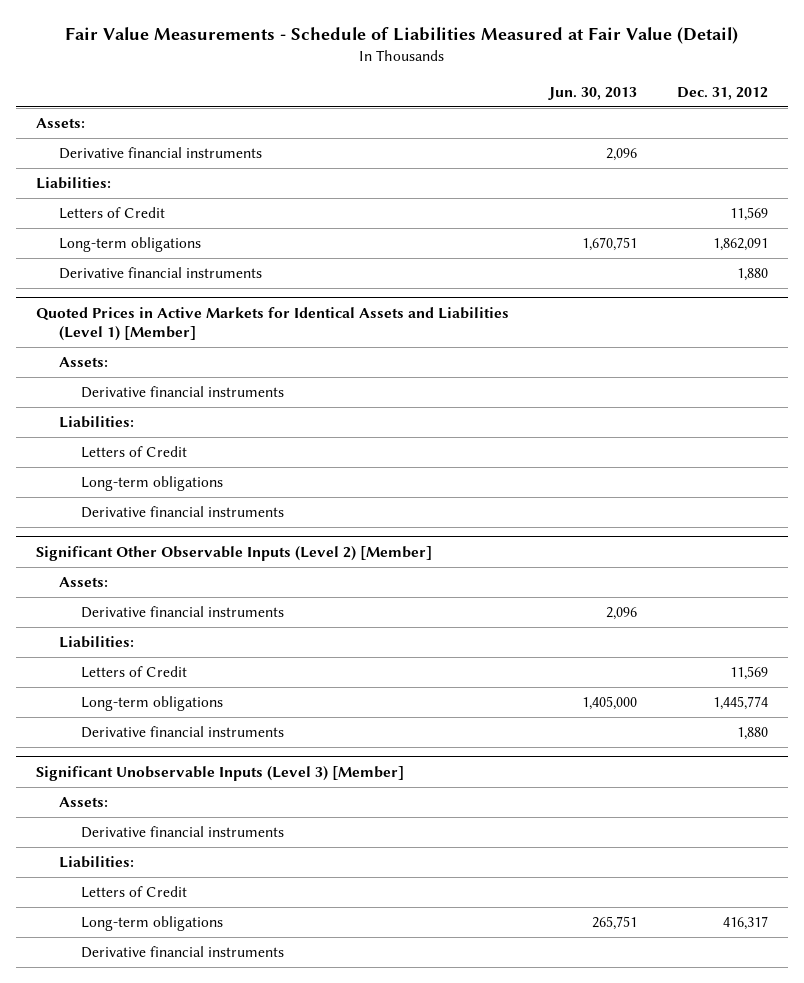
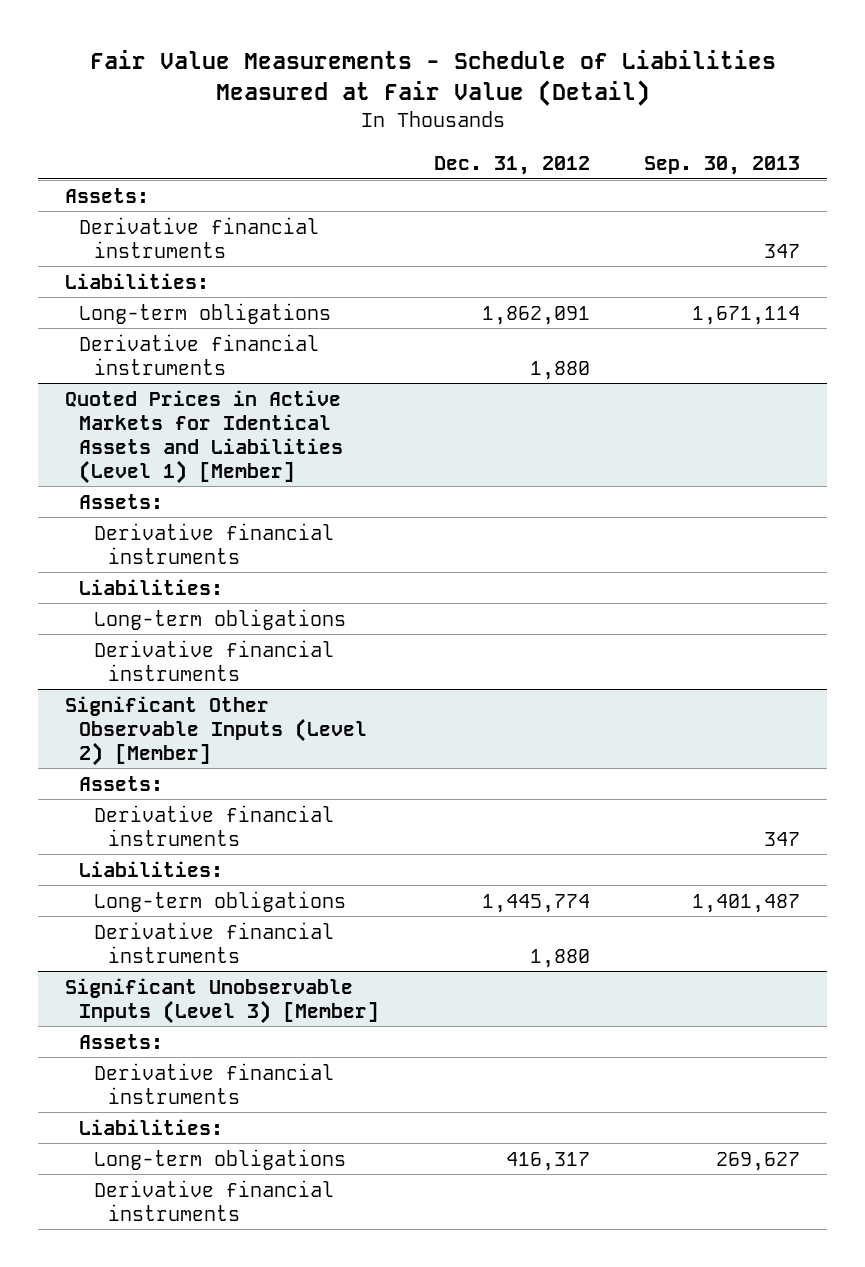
[547,86,637,100] Jun. 30, 2013 -> none
none -> [644,156,801,176] Sep. 30, 2013
[58,207,165,220] Letters of Credit -> none
[81,446,188,459] Letters of Credit -> none
[81,666,188,679] Letters of Credit -> none
[81,886,188,899] Letters of Credit -> none

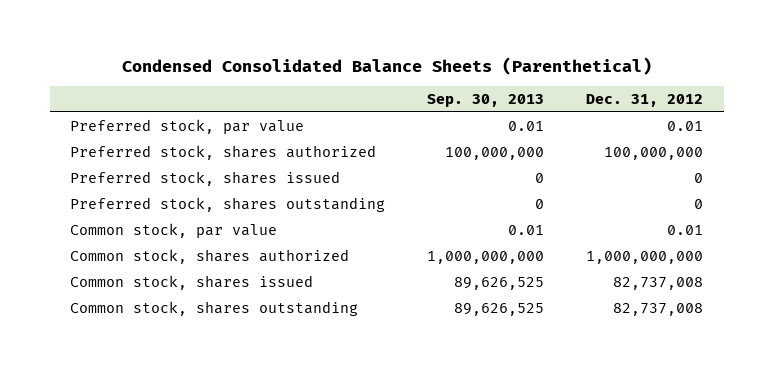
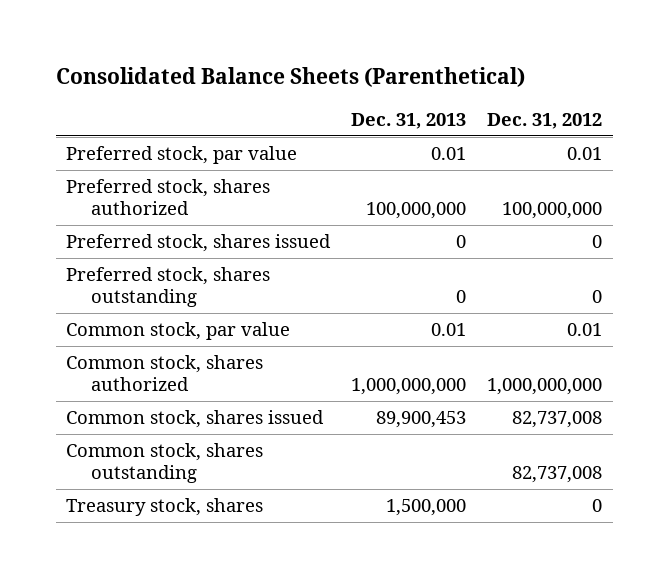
[121,56,652,75] Condensed Consolidated Balance Sheets (Parenthetical) -> [55,67,525,88] Consolidated Balance Sheets (Parenthetical)
[427,93,545,107] Sep. 30, 2013 -> none
none -> [351,112,467,129] Dec. 31, 2013
none -> [66,498,264,517] Treasury stock, shares

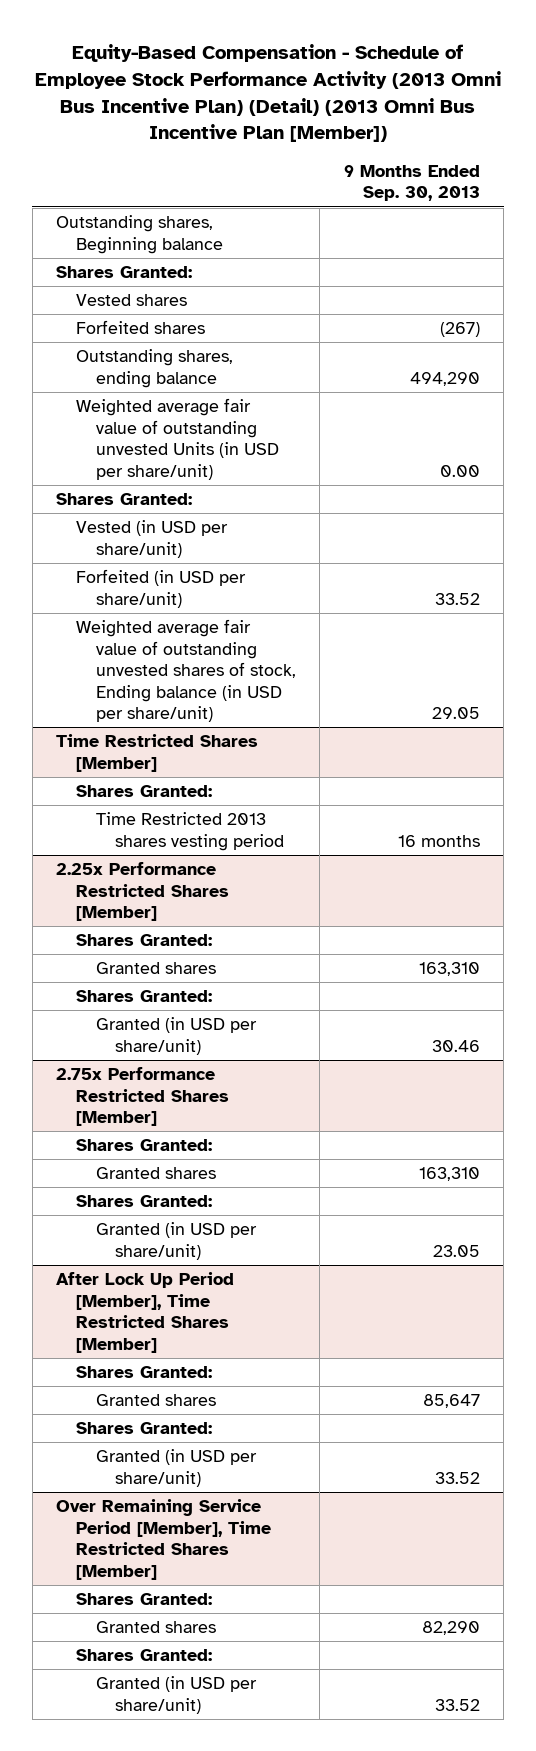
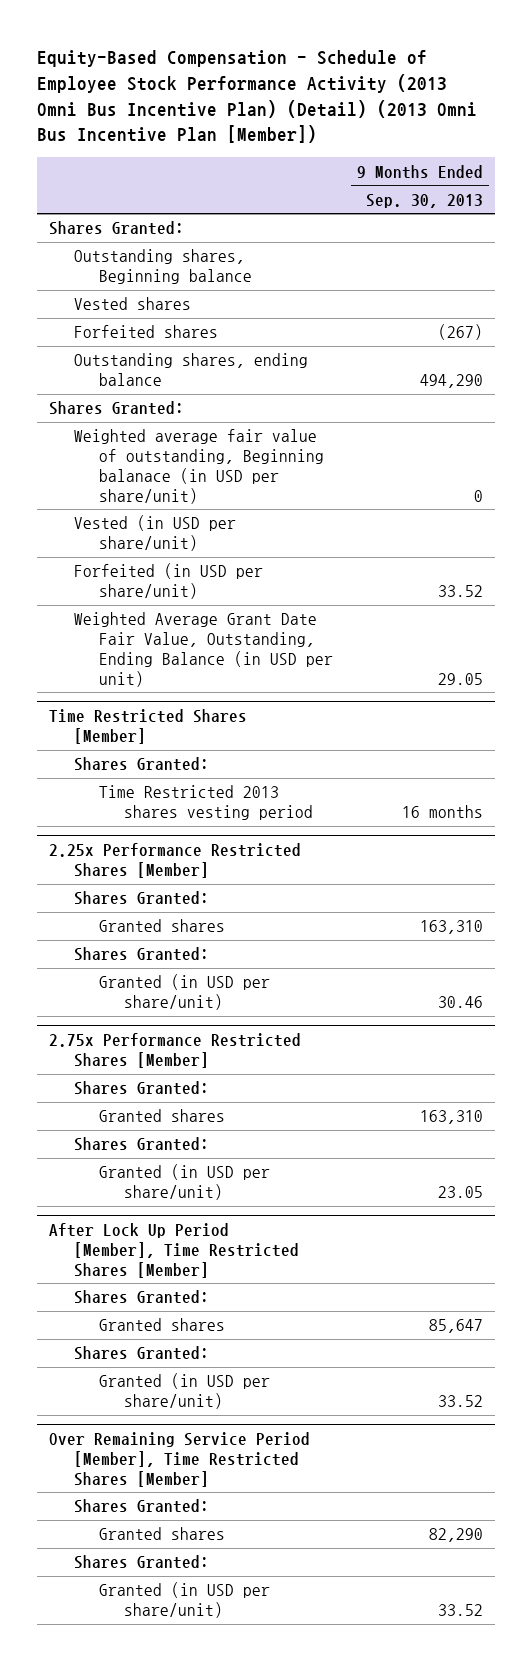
[56,215,223,254] Outstanding shares, Beginning balance -> [73,249,253,285] Outstanding shares, Beginning balance
[75,398,279,480] Weighted average fair value of outstanding unvested Units (in USD per share/unit) -> none
none -> [73,429,325,504] Weighted average fair value of outstanding, Beginning balanace (in USD per share/unit)
[75,619,296,723] Weighted average fair value of outstanding unvested shares of stock, Ending balance (in USD per share/unit) -> [73,612,334,687] Weighted Average Grant Date Fair Value, Outstanding, Ending Balance (in USD per unit)

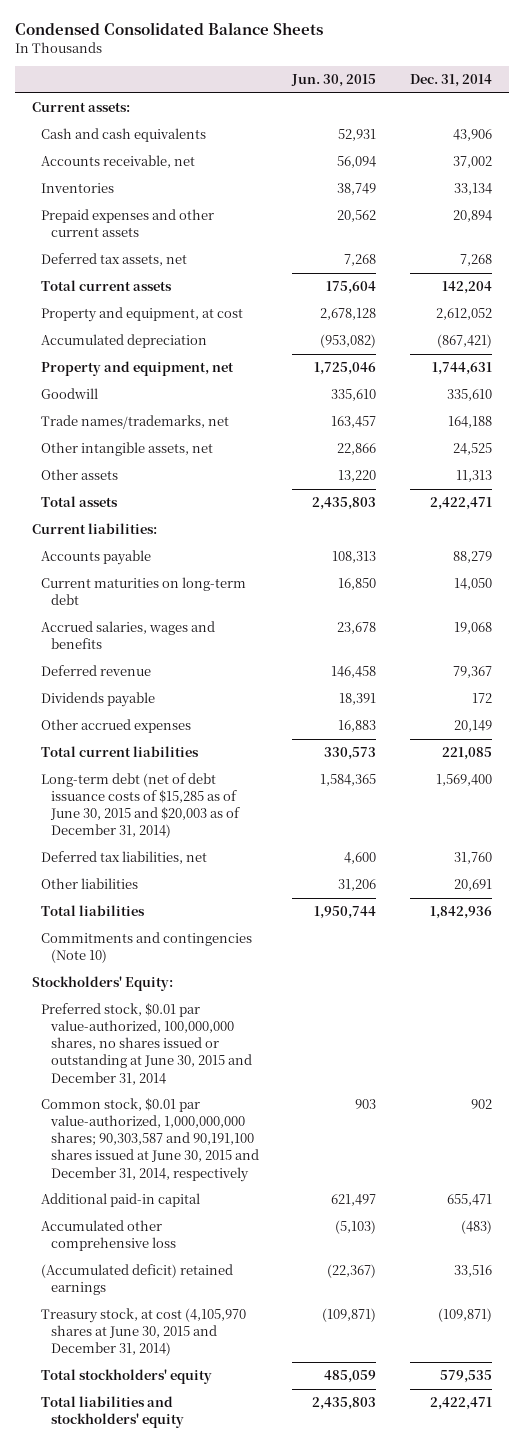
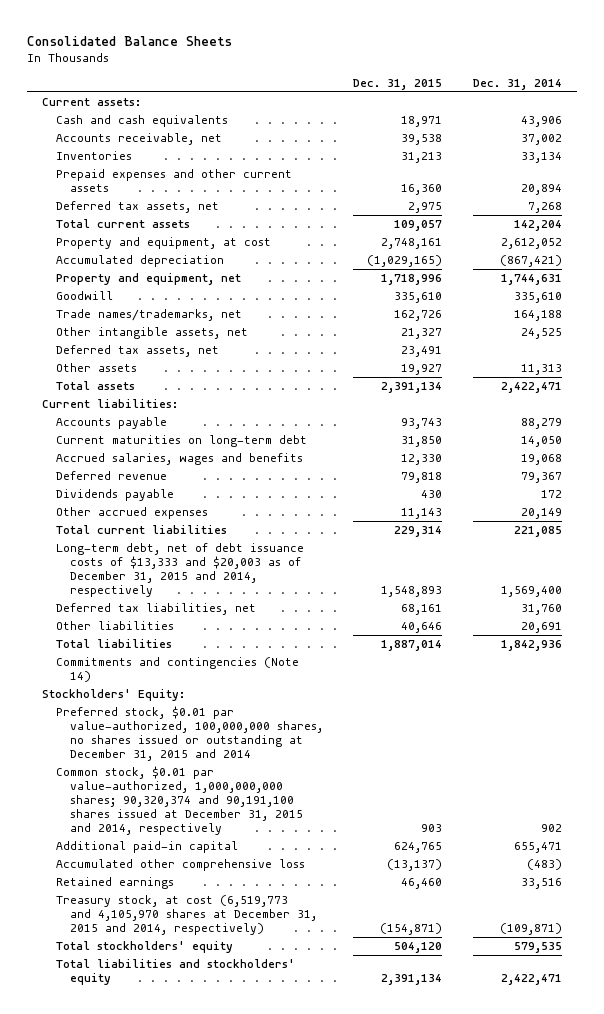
[14,22,323,36] Condensed Consolidated Balance Sheets -> [27,35,233,46] Consolidated Balance Sheets
[291,74,377,88] Jun. 30, 2015 -> none
none -> [353,78,443,90] Dec. 31, 2015
none -> [56,345,220,358] Deferred tax assets, net
[41,773,240,839] Long-term debt (net of debt issuance costs of $15,285 as of June 30, 2015 and $20,003 as of December 31, 2014) -> [56,543,305,597] Long-term debt, net of debt issuance costs of $13,333 and $20,003 as of December 31, 2015 and 2014, respectively
[41,932,253,964] Commitments and contingencies (Note 10) -> [56,657,300,683] Commitments and contingencies (Note 14)
[41,1003,252,1085] Preferred stock, $0.01 par value-authorized, 100,000,000 shares, no shares issued or outstanding at June 30, 2015 and December 31, 2014 -> [56,706,323,761] Preferred stock, $0.01 par value-authorized, 100,000,000 shares, no shares issued or outstanding at December 31, 2015 and 2014
[41,1098,259,1182] Common stock, $0.01 par value-authorized, 1,000,000,000 shares; 90,303,587 and 90,191,100 shares issued at June 30, 2015 and December 31, 2014, respectively -> [56,766,303,835] Common stock, $0.01 par value-authorized, 1,000,000,000 shares; 90,320,374 and 90,191,100 shares issued at December 31, 2015 and 2014, respectively
[41,1264,234,1296] (Accumulated deficit) retained earnings -> [56,877,175,890] Retained earnings
[41,1308,247,1357] Treasury stock, at cost (4,105,970 shares at June 30, 2015 and December 31, 2014) -> [56,895,317,935] Treasury stock, at cost (6,519,773 and 4,105,970 shares at December 31, 2015 and 2014, respectively)

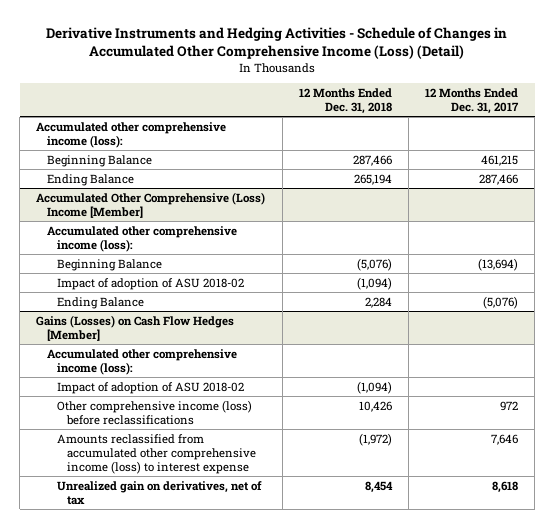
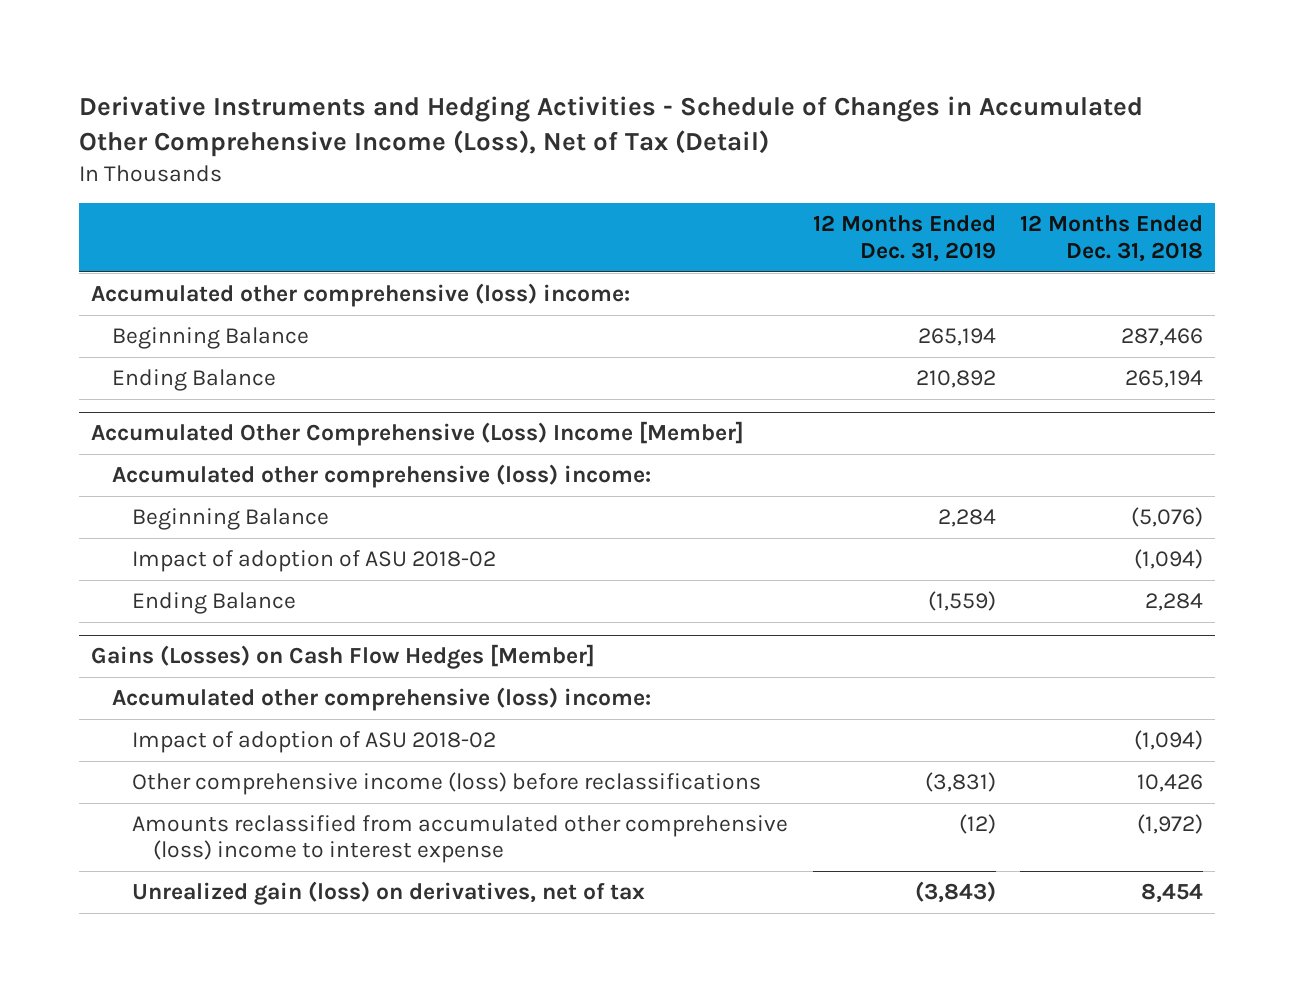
[46,26,508,59] Derivative Instruments and Hedging Activities - Schedule of Changes in Accumulated Other Comprehensive Income (Loss) (Detail) -> [79,95,1144,157] Derivative Instruments and Hedging Activities - Schedule of Changes in Accumulated Other Comprehensive Income (Loss), Net of Tax (Detail)
[425,88,520,114] 12 Months Ended Dec. 31, 2017 -> none
none -> [812,215,996,262] 12 Months Ended Dec. 31, 2019
[36,121,227,148] Accumulated other comprehensive income (loss): -> [91,283,631,308] Accumulated other comprehensive (loss) income:
[46,225,237,252] Accumulated other comprehensive income (loss): -> [111,464,651,489] Accumulated other comprehensive (loss) income:
[46,348,237,375] Accumulated other comprehensive income (loss): -> [111,687,651,712] Accumulated other comprehensive (loss) income:
[56,433,256,474] Amounts reclassified from accumulated other comprehensive income (loss) to interest expense -> [132,815,789,864] Amounts reclassified from accumulated other comprehensive (loss) income to interest expense
[56,480,262,505] Unrealized gain on derivatives, net of tax -> [132,881,646,906] Unrealized gain (loss) on derivatives, net of tax

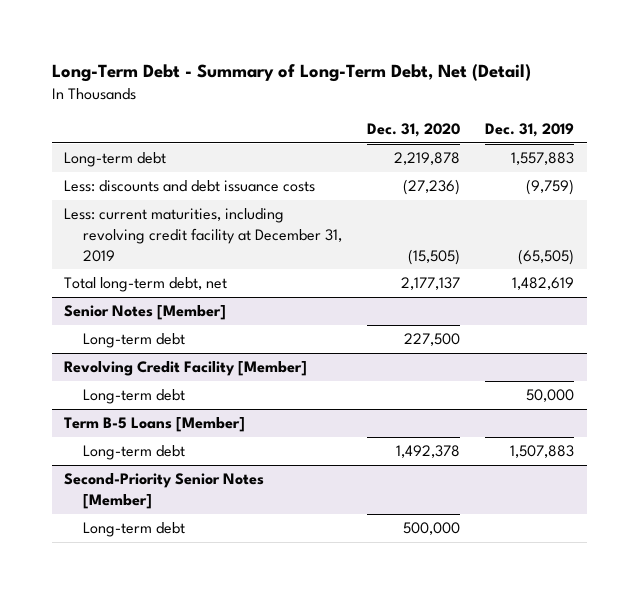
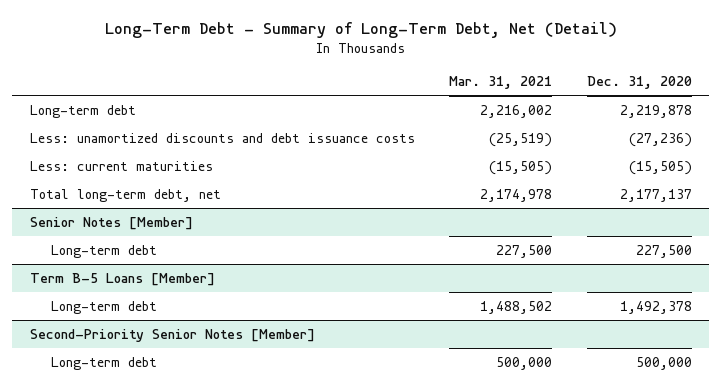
[485,123,575,138] Dec. 31, 2019 -> none
none -> [449,76,553,90] Mar. 31, 2021
[64,180,316,193] Less: discounts and debt issuance costs -> [29,132,415,143] Less: unamortized discounts and debt issuance costs
[64,208,343,262] Less: current maturities, including revolving credit facility at December 31, 2019 -> [29,160,213,171] Less: current maturities
[64,361,308,377] Revolving Credit Facility [Member] -> none
[83,389,186,405] Long-term debt -> none

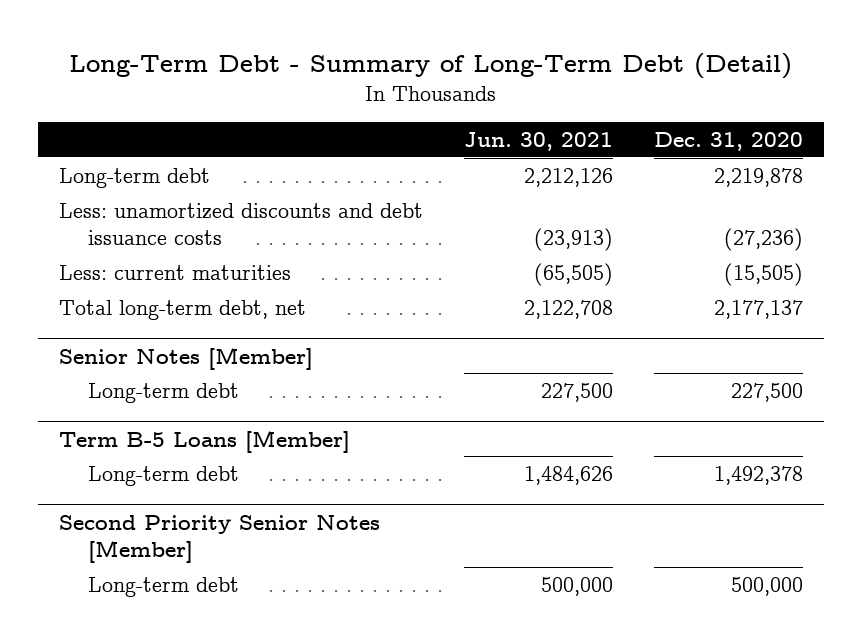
[104,22,617,39] Long-Term Debt - Summary of Long-Term Debt, Net (Detail) -> [68,52,792,79] Long-Term Debt - Summary of Long-Term Debt (Detail)
[449,76,553,90] Mar. 31, 2021 -> none
none -> [463,131,613,151] Jun. 30, 2021
[29,328,315,342] Second-Priority Senior Notes [Member] -> [58,514,380,563] Second Priority Senior Notes [Member]

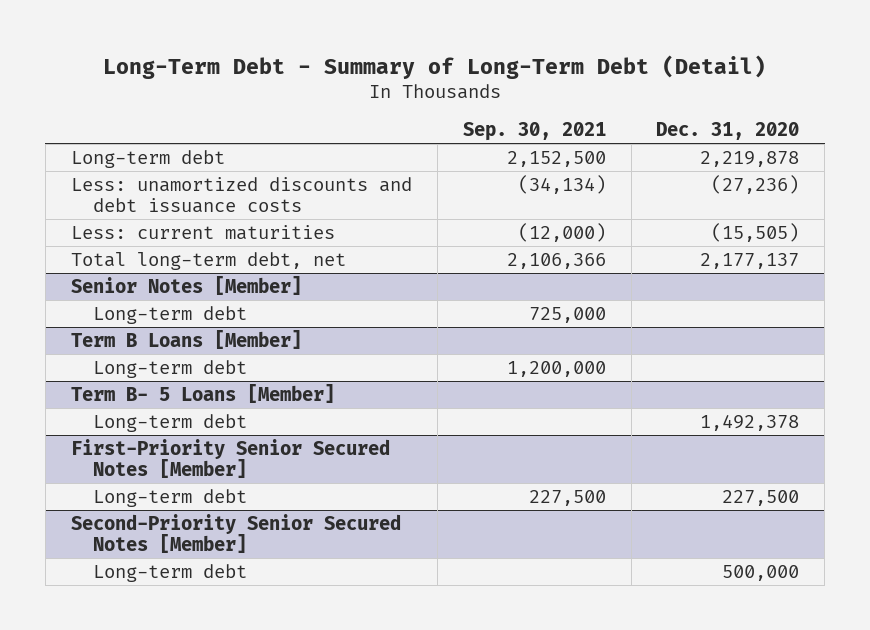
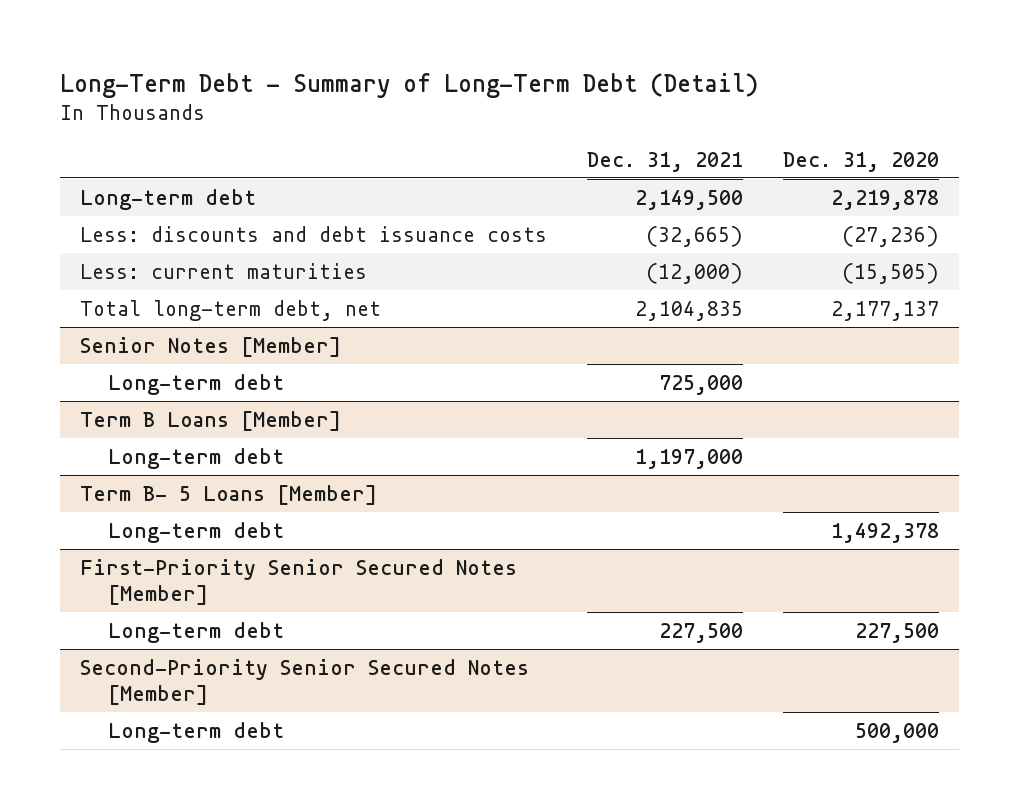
[462,122,606,142] Sep. 30, 2021 -> none
none -> [586,151,743,172] Dec. 31, 2021
[70,176,412,213] Less: unamortized discounts and debt issuance costs -> [79,225,547,242] Less: discounts and debt issuance costs

